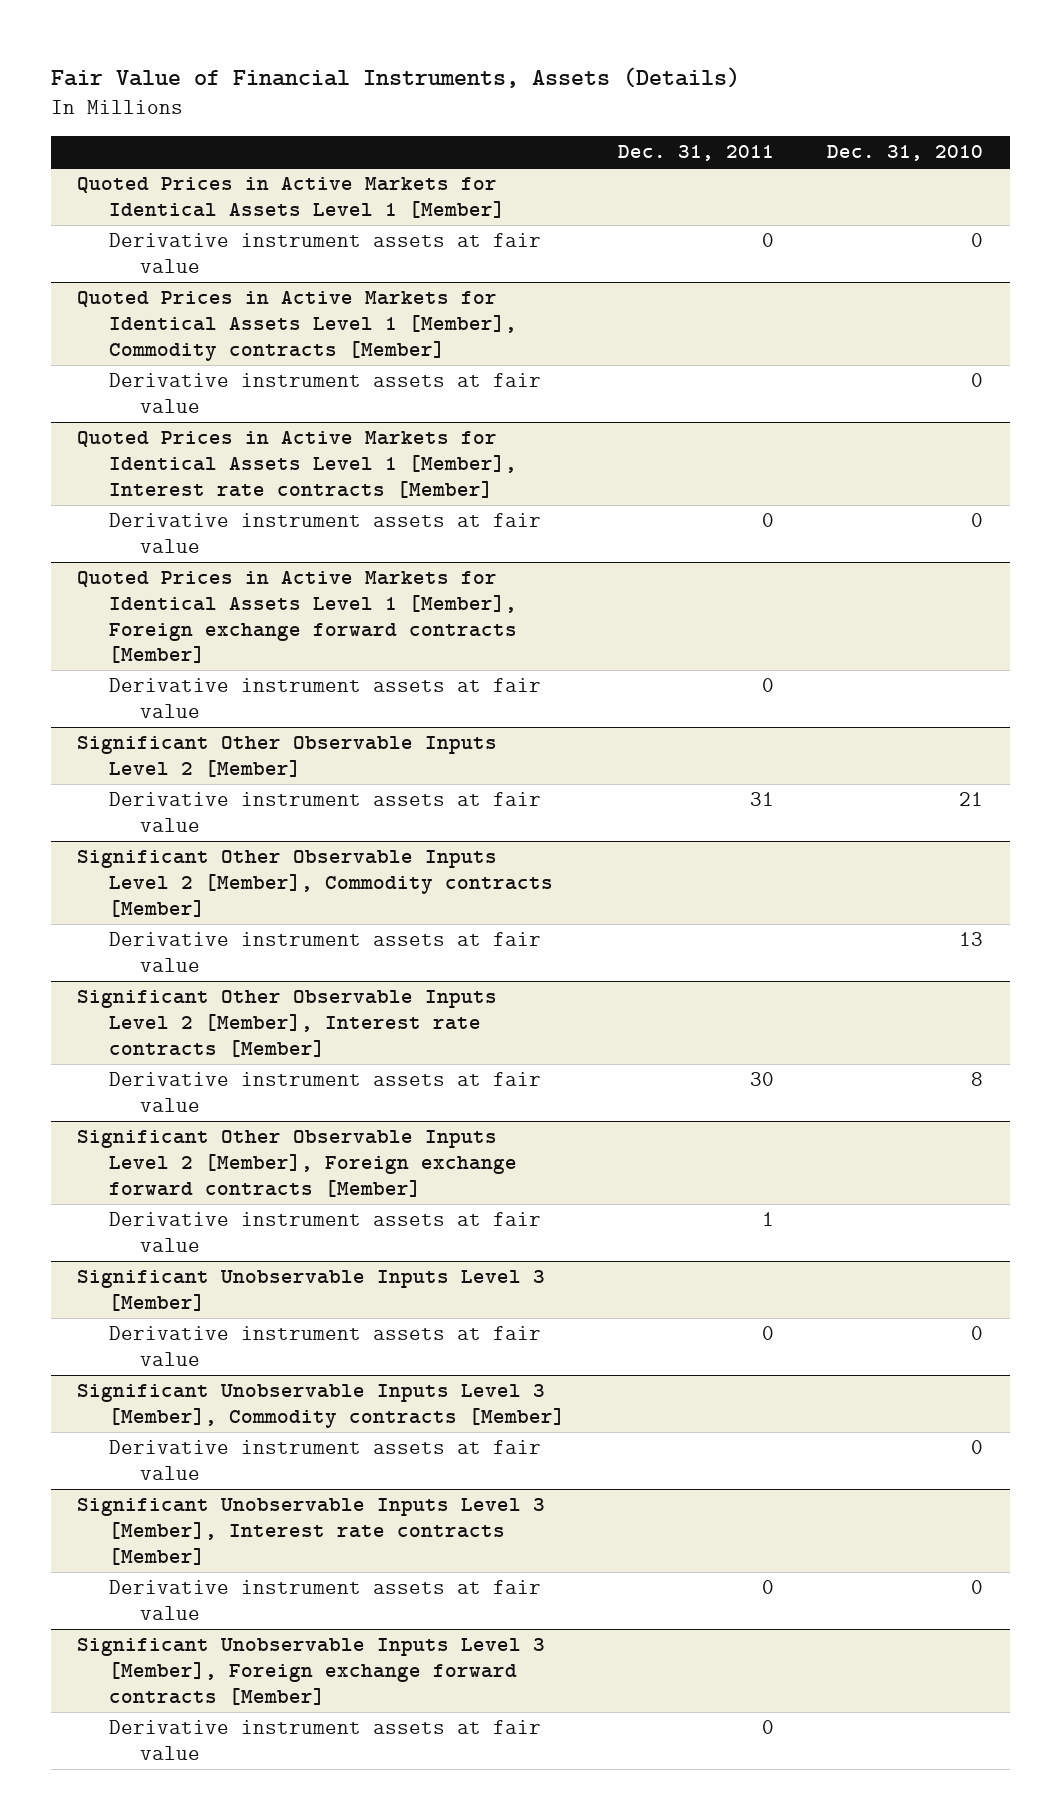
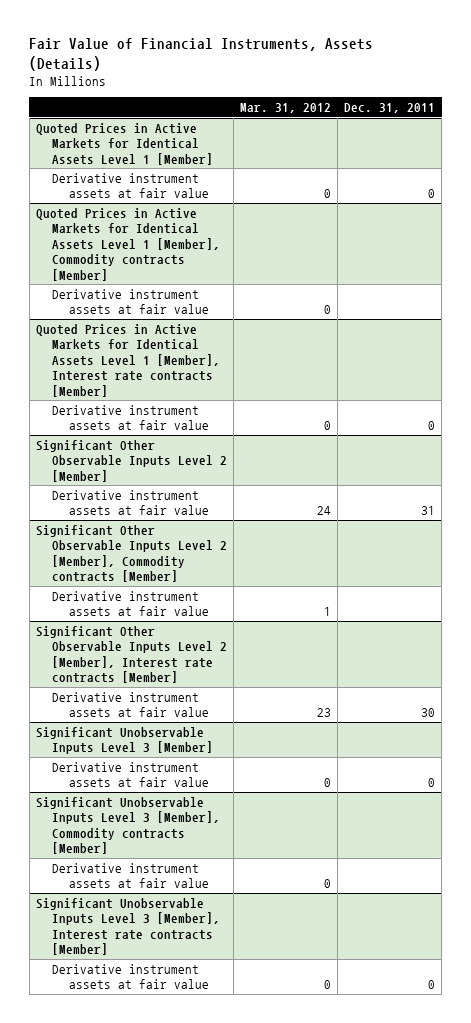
[827,145,984,162] Dec. 31, 2010 -> none
none -> [240,102,332,113] Mar. 31, 2012
[77,571,517,664] Quoted Prices in Active Markets for Identical Assets Level 1 [Member], Foreign exchange forward contracts [Member] -> none
[108,678,541,718] Derivative instrument assets at fair value -> none
[77,1130,517,1197] Significant Other Observable Inputs Level 2 [Member], Foreign exchange forward contracts [Member] -> none
[108,1212,541,1252] Derivative instrument assets at fair value -> none
[77,1638,546,1705] Significant Unobservable Inputs Level 3 [Member], Foreign exchange forward contracts [Member] -> none
[108,1720,541,1760] Derivative instrument assets at fair value -> none

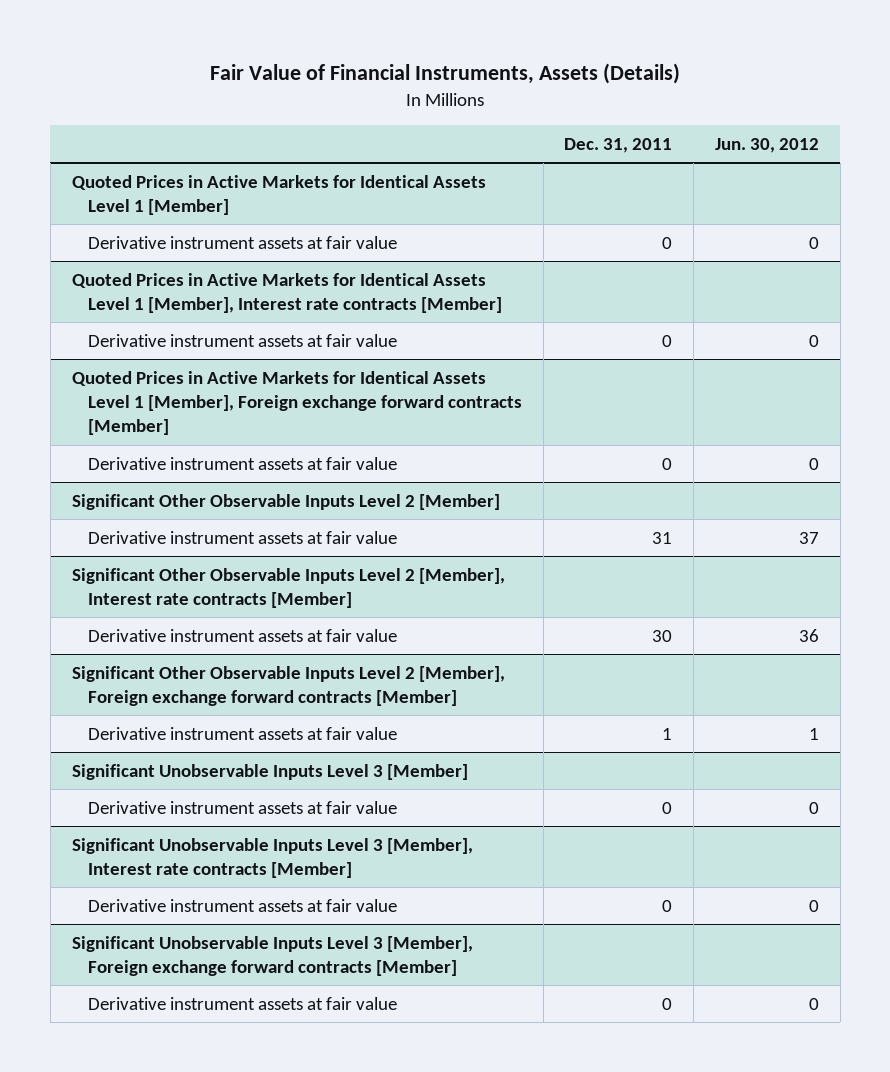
[240,102,332,113] Mar. 31, 2012 -> none
none -> [714,138,819,154] Jun. 30, 2012
[35,207,221,281] Quoted Prices in Active Markets for Identical Assets Level 1 [Member], Commodity contracts [Member] -> none
[52,288,210,315] Derivative instrument assets at fair value -> none
none -> [71,370,523,436] Quoted Prices in Active Markets for Identical Assets Level 1 [Member], Foreign exchange forward contracts [Member]
none -> [88,456,398,470] Derivative instrument assets at fair value
[35,524,228,583] Significant Other Observable Inputs Level 2 [Member], Commodity contracts [Member] -> none
[52,590,210,617] Derivative instrument assets at fair value -> none
none -> [71,665,505,707] Significant Other Observable Inputs Level 2 [Member], Foreign exchange forward contracts [Member]
none -> [88,726,398,740] Derivative instrument assets at fair value
[35,796,221,855] Significant Unobservable Inputs Level 3 [Member], Commodity contracts [Member] -> none
[52,862,210,889] Derivative instrument assets at fair value -> none
none -> [71,935,473,977] Significant Unobservable Inputs Level 3 [Member], Foreign exchange forward contracts [Member]
none -> [88,996,398,1010] Derivative instrument assets at fair value

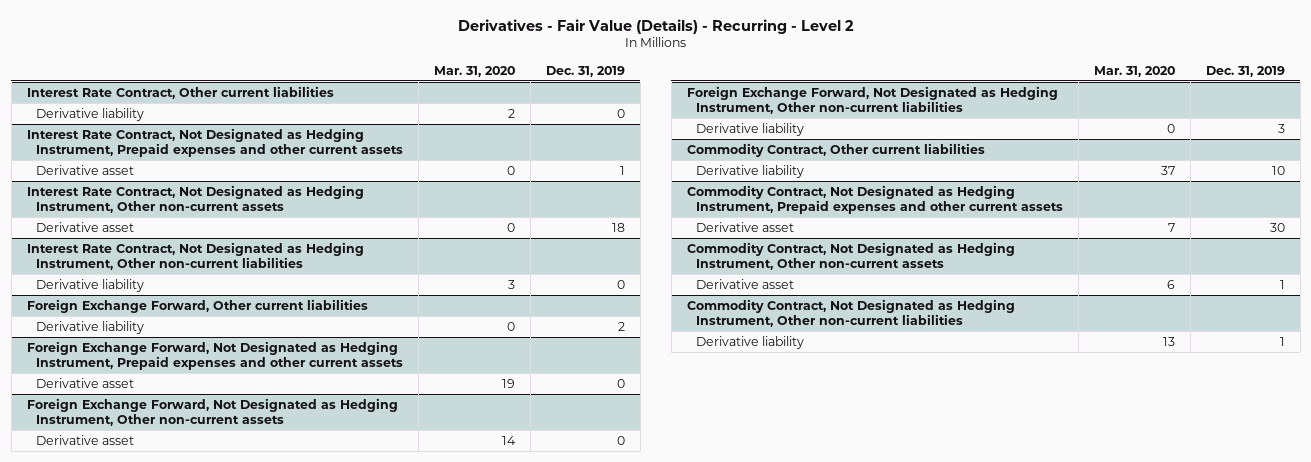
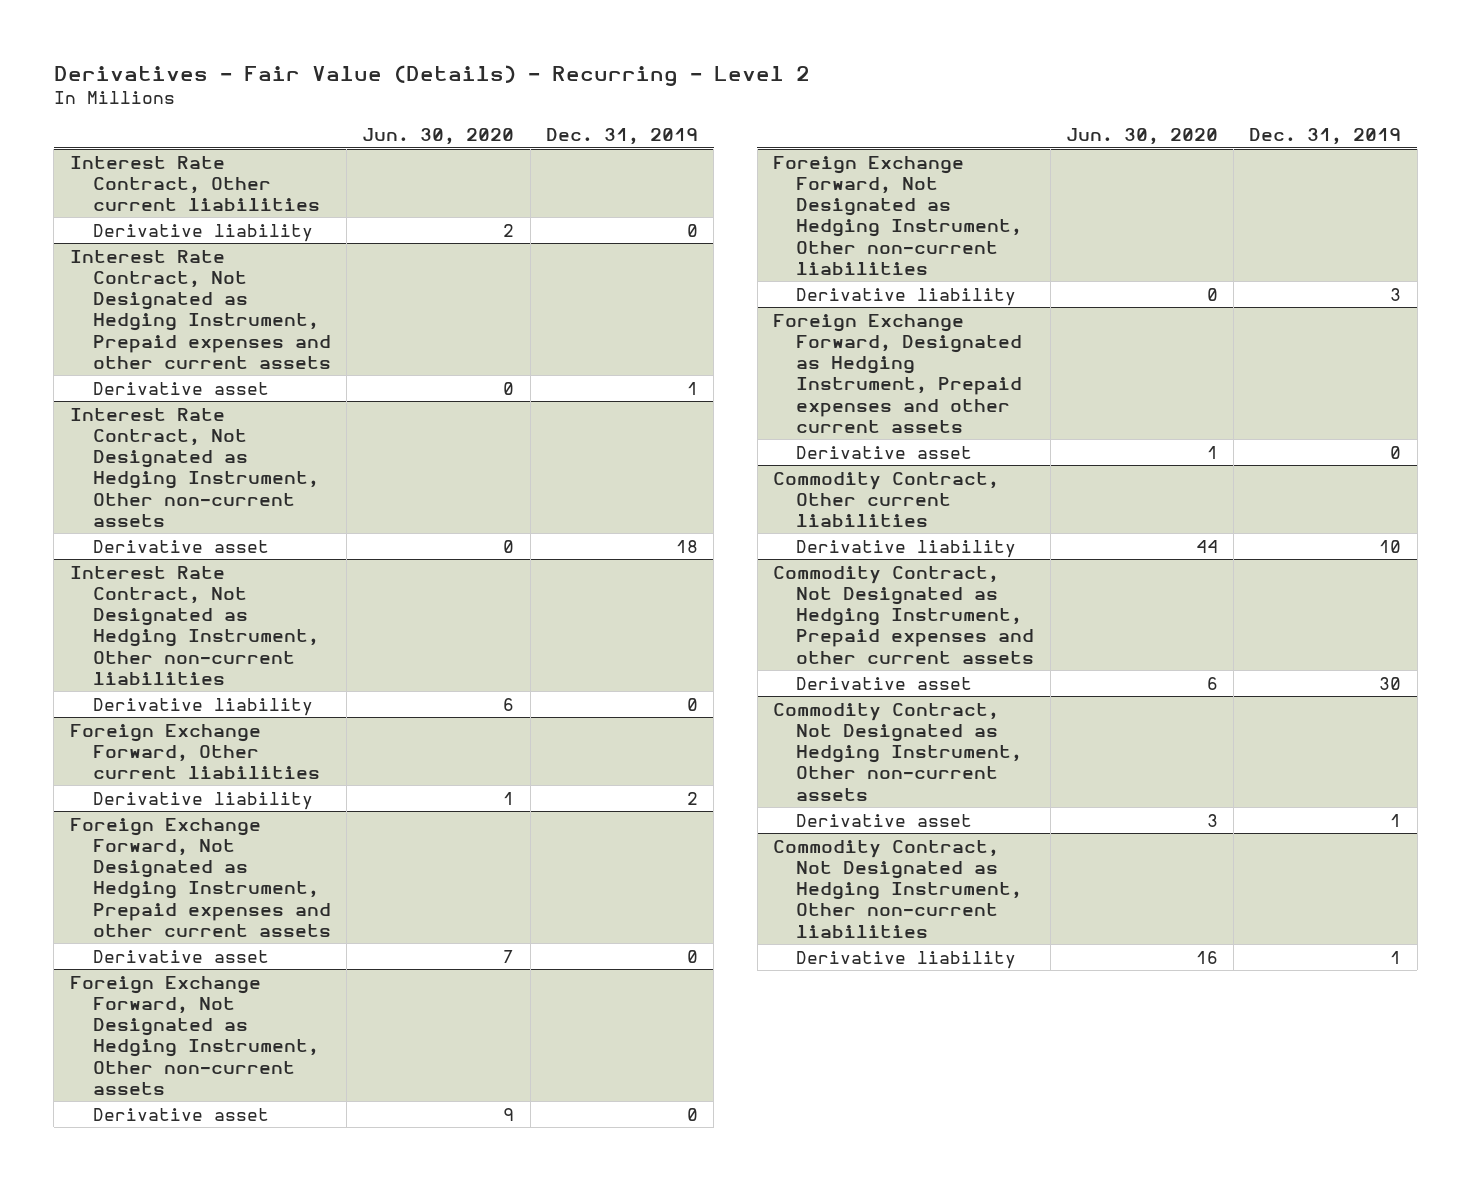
[433,65,515,77] Mar. 31, 2020 -> none
none -> [362,128,515,146] Jun. 30, 2020
none -> [772,313,1023,433] Foreign Exchange Forward, Designated as Hedging Instrument, Prepaid expenses and other current assets
none -> [796,445,973,459] Derivative asset

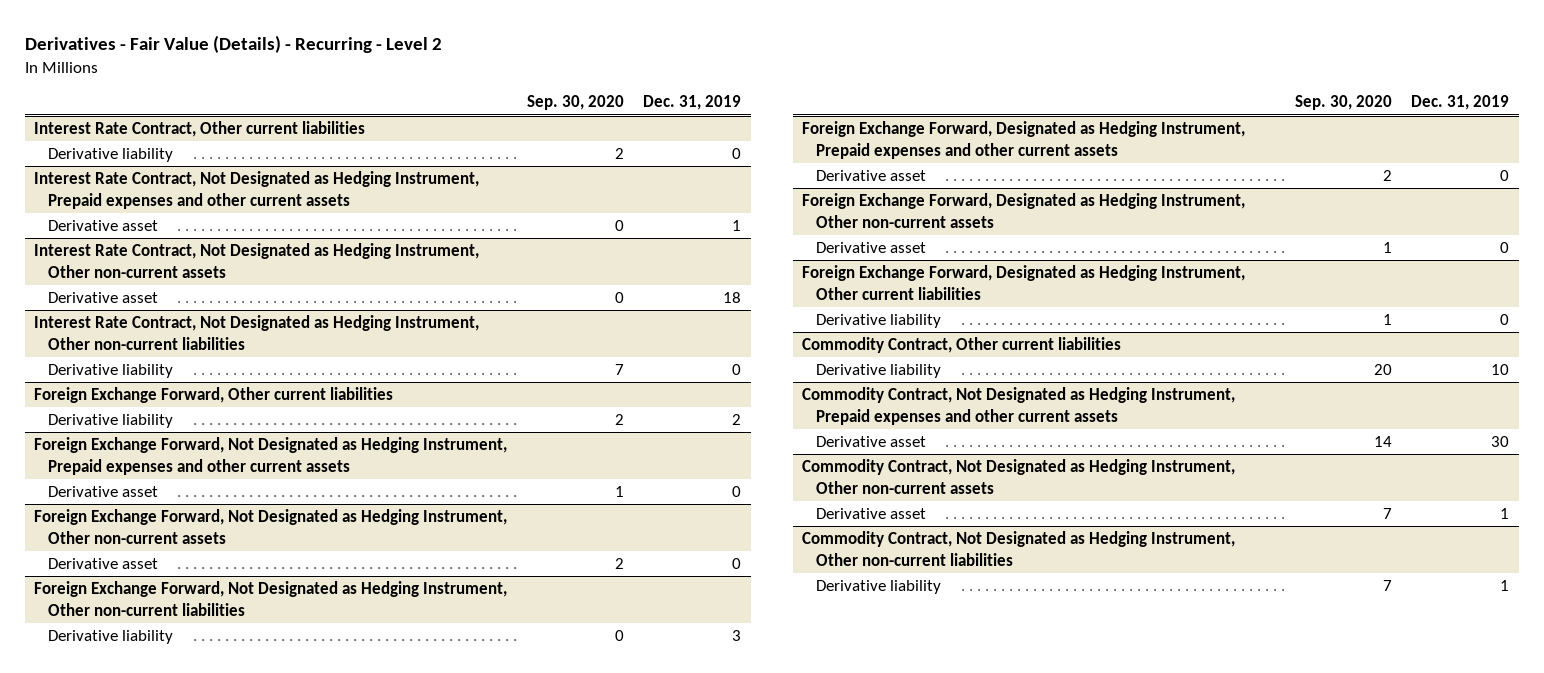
[362,128,515,146] Jun. 30, 2020 -> none
none -> [526,95,624,111] Sep. 30, 2020
none -> [802,193,1246,228] Foreign Exchange Forward, Designated as Hedging Instrument, Other non-current assets
none -> [815,242,926,254] Derivative asset
none -> [802,265,1246,300] Foreign Exchange Forward, Designated as Hedging Instrument, Other current liabilities
none -> [815,314,941,329] Derivative liability

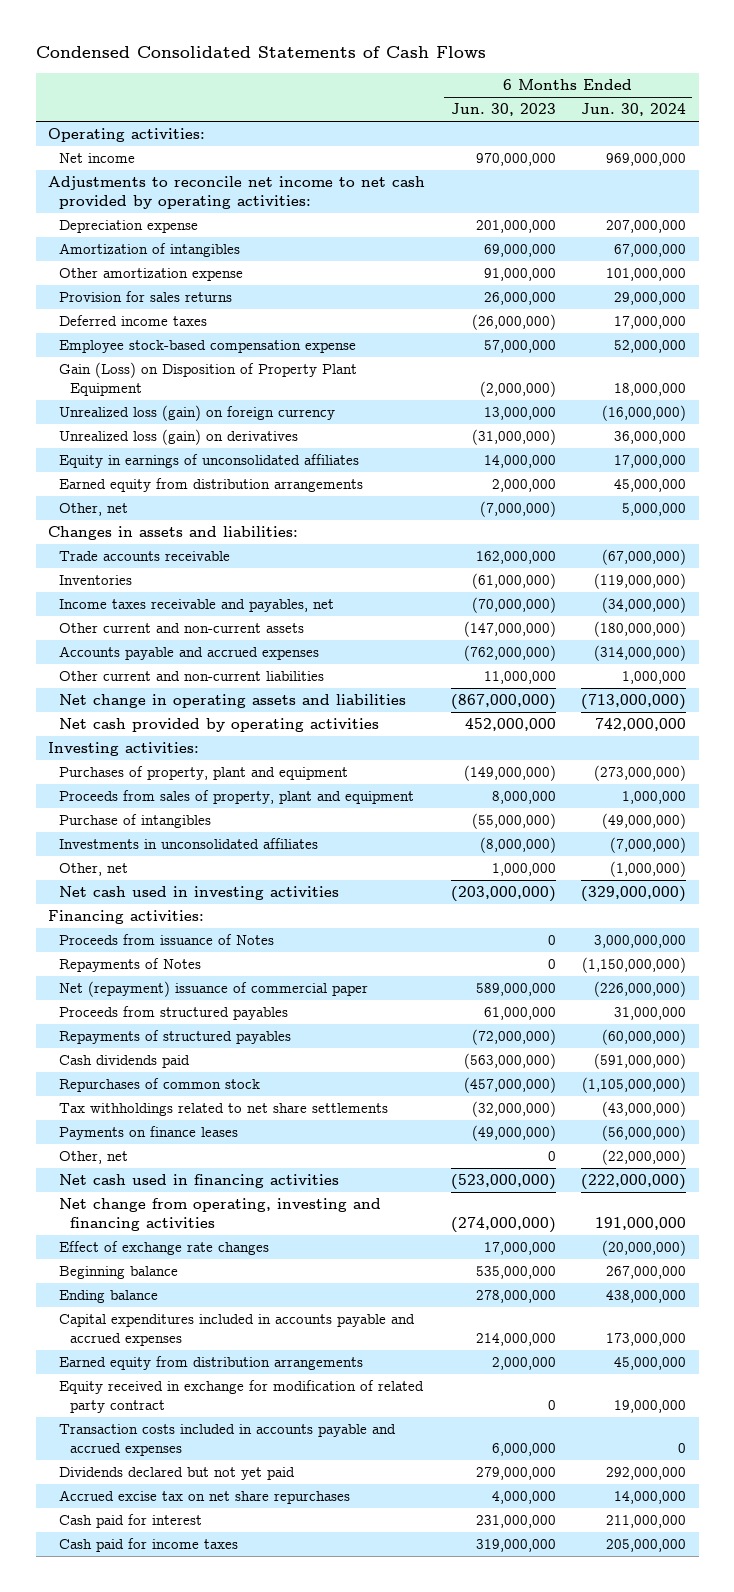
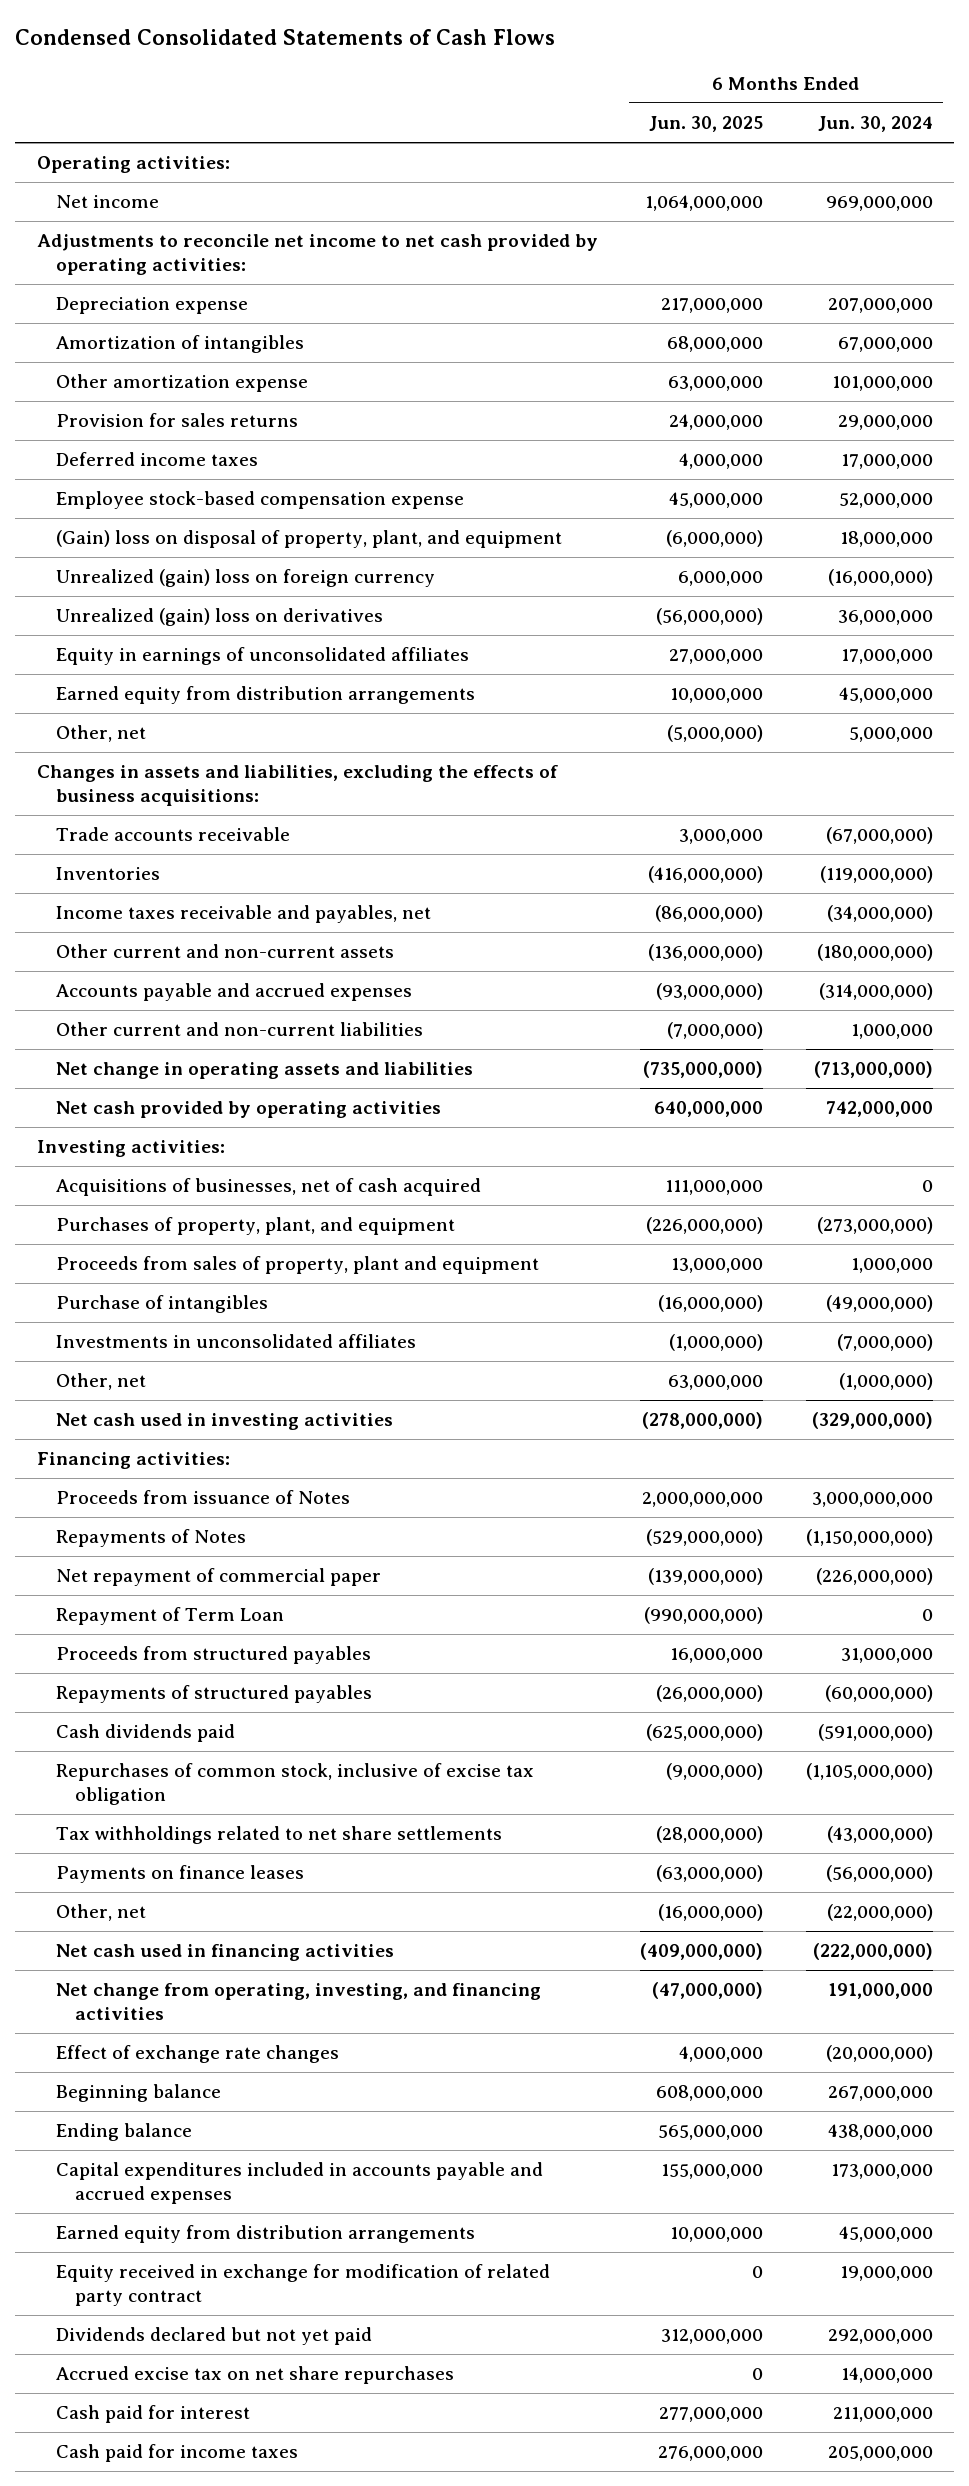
[450,103,556,117] Jun. 30, 2023 -> none
none -> [649,115,764,132] Jun. 30, 2025
[59,362,358,396] Gain (Loss) on Disposition of Property Plant Equipment -> [55,530,562,549] (Gain) loss on disposal of property, plant, and equipment
[59,405,336,422] Unrealized loss (gain) on foreign currency -> [55,569,435,588] Unrealized (gain) loss on foreign currency
[59,429,299,446] Unrealized loss (gain) on derivatives -> [55,608,383,627] Unrealized (gain) loss on derivatives
[48,526,299,541] Changes in assets and liabilities: -> [36,765,558,807] Changes in assets and liabilities, excluding the effects of business acquisitions:
none -> [55,1178,481,1197] Acquisitions of businesses, net of cash acquired
[59,766,349,781] Purchases of property, plant and equipment -> [55,1217,455,1236] Purchases of property, plant, and equipment
[59,981,369,998] Net (repayment) issuance of commercial paper -> [55,1568,381,1587] Net repayment of commercial paper
none -> [55,1607,284,1626] Repayment of Term Loan
[59,1078,261,1093] Repurchases of common stock -> [55,1763,534,1806] Repurchases of common stock, inclusive of excise tax obligation
[59,1198,382,1231] Net change from operating, investing and financing activities -> [55,1983,541,2021] Net change from operating, investing, and financing activities
[59,1424,397,1456] Transaction costs included in accounts payable and accrued expenses -> none

